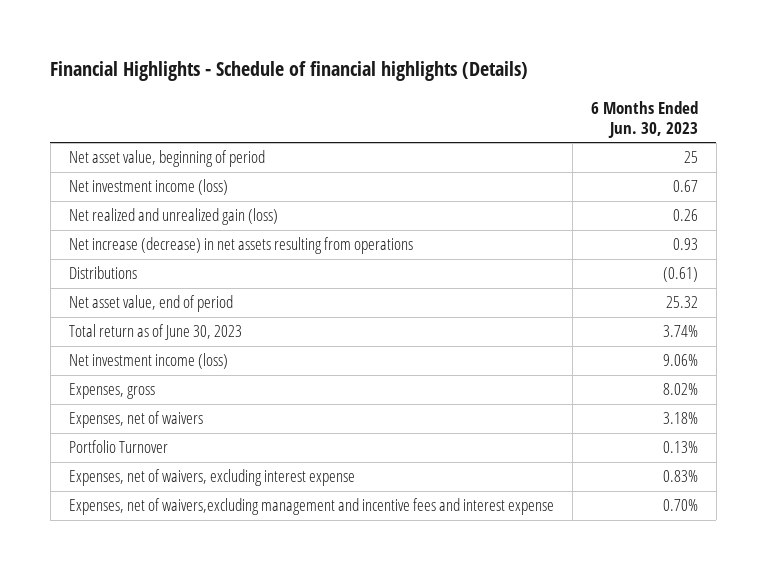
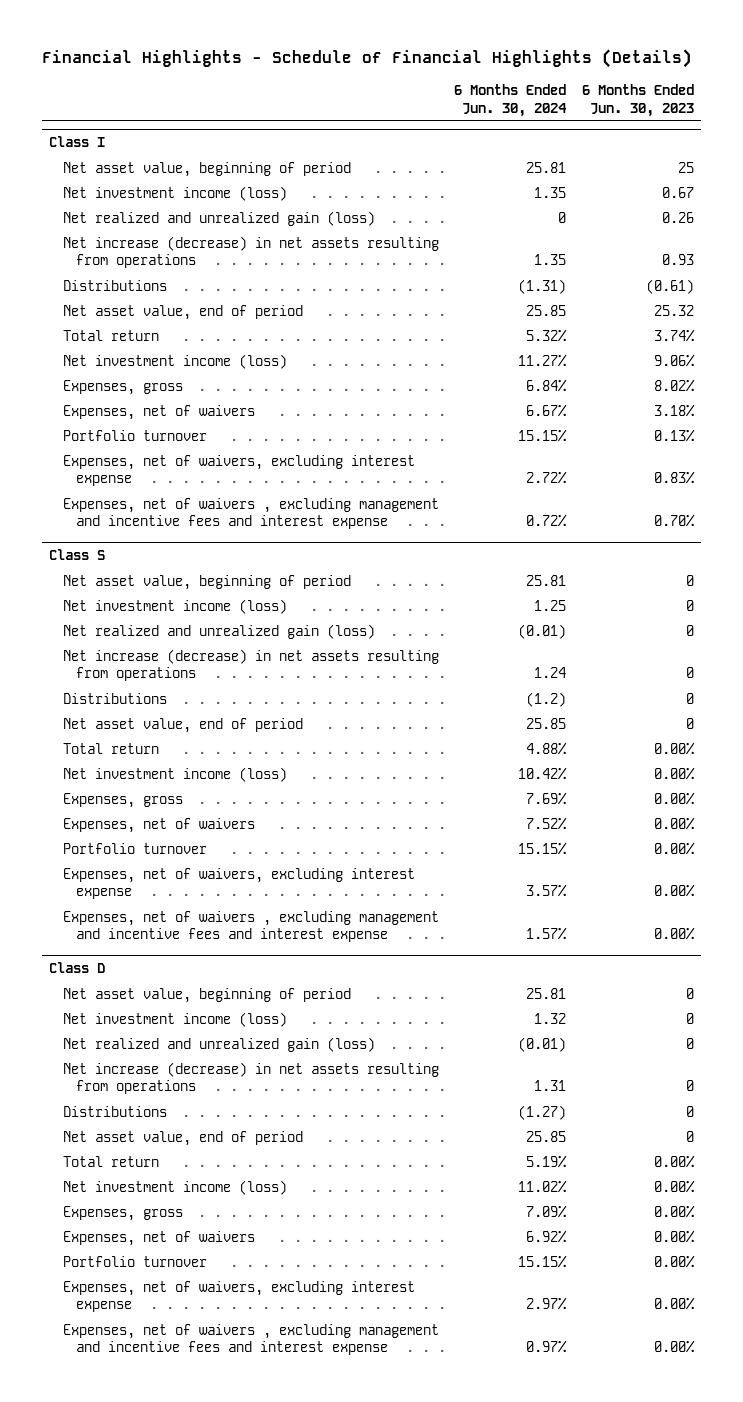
[50,61,529,82] Financial Highlights - Schedule of financial highlights (Details) -> [41,49,692,69] Financial Highlights - Schedule of Financial Highlights (Details)
none -> [454,83,568,117] 6 Months Ended Jun. 30, 2024
none -> [49,136,106,148] Class I
[68,324,242,341] Total return as of June 30, 2023 -> [62,329,159,341] Total return
[68,440,168,454] Portfolio Turnover -> [62,429,207,441] Portfolio turnover
[68,498,554,516] Expenses, net of waivers,excluding management and incentive fees and interest expense -> [62,497,439,530] Expenses, net of waivers , excluding management and incentive fees and interest expense
none -> [49,549,106,561] Class S
none -> [62,574,351,590] Net asset value, beginning of period
none -> [62,598,287,614] Net investment income (loss)
none -> [62,623,375,639] Net realized and unrealized gain (loss)
none -> [62,648,439,682] Net increase (decrease) in net assets resulting from operations
none -> [62,692,167,704] Distributions
none -> [62,717,303,733] Net asset value, end of period
none -> [62,742,159,754] Total return
none -> [62,766,287,782] Net investment income (loss)
none -> [62,792,183,808] Expenses, gross
none -> [62,817,255,833] Expenses, net of waivers
none -> [62,842,207,854] Portfolio turnover
none -> [62,867,415,900] Expenses, net of waivers, excluding interest expense
none -> [62,910,439,943] Expenses, net of waivers , excluding management and incentive fees and interest expense
none -> [49,962,106,974] Class D
none -> [62,987,351,1003] Net asset value, beginning of period
none -> [62,1011,287,1027] Net investment income (loss)
none -> [62,1036,375,1052] Net realized and unrealized gain (loss)
none -> [62,1061,439,1095] Net increase (decrease) in net assets resulting from operations
none -> [62,1105,167,1117] Distributions
none -> [62,1130,303,1146] Net asset value, end of period
none -> [62,1155,159,1167] Total return
none -> [62,1179,287,1195] Net investment income (loss)
none -> [62,1205,183,1221] Expenses, gross
none -> [62,1230,255,1246] Expenses, net of waivers
none -> [62,1255,207,1267] Portfolio turnover
none -> [62,1280,415,1313] Expenses, net of waivers, excluding interest expense
none -> [62,1323,439,1356] Expenses, net of waivers , excluding management and incentive fees and interest expense

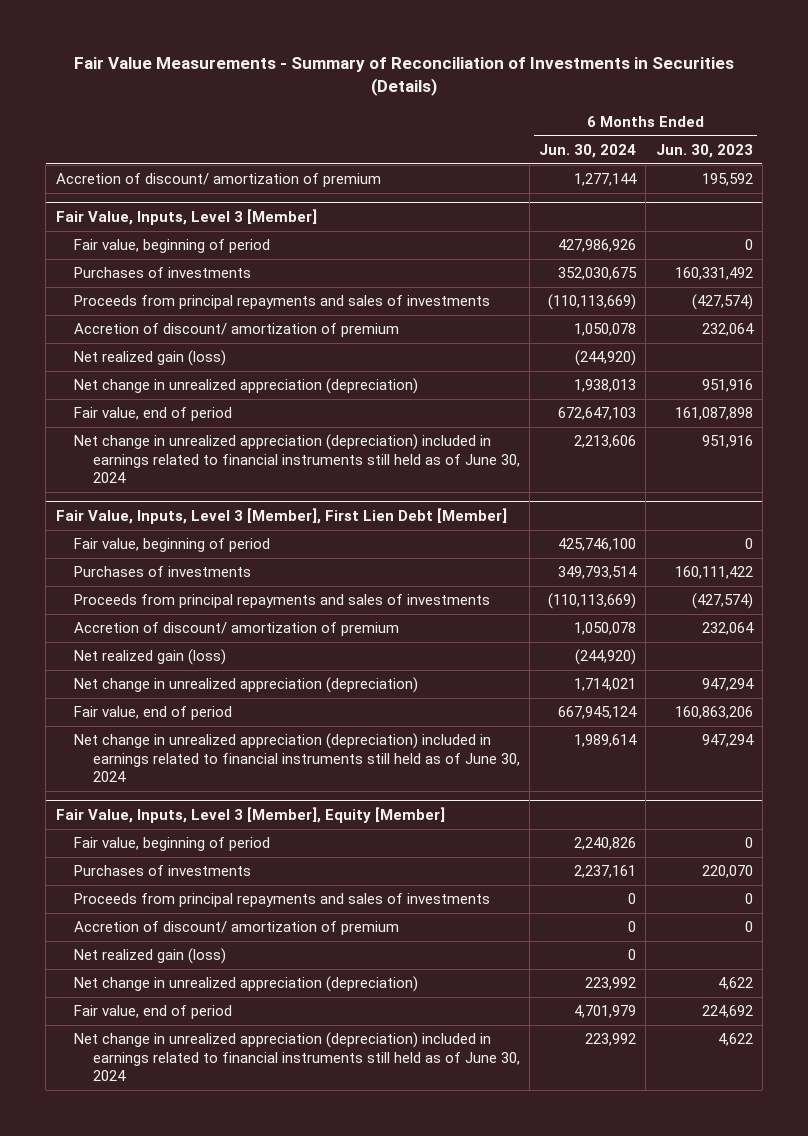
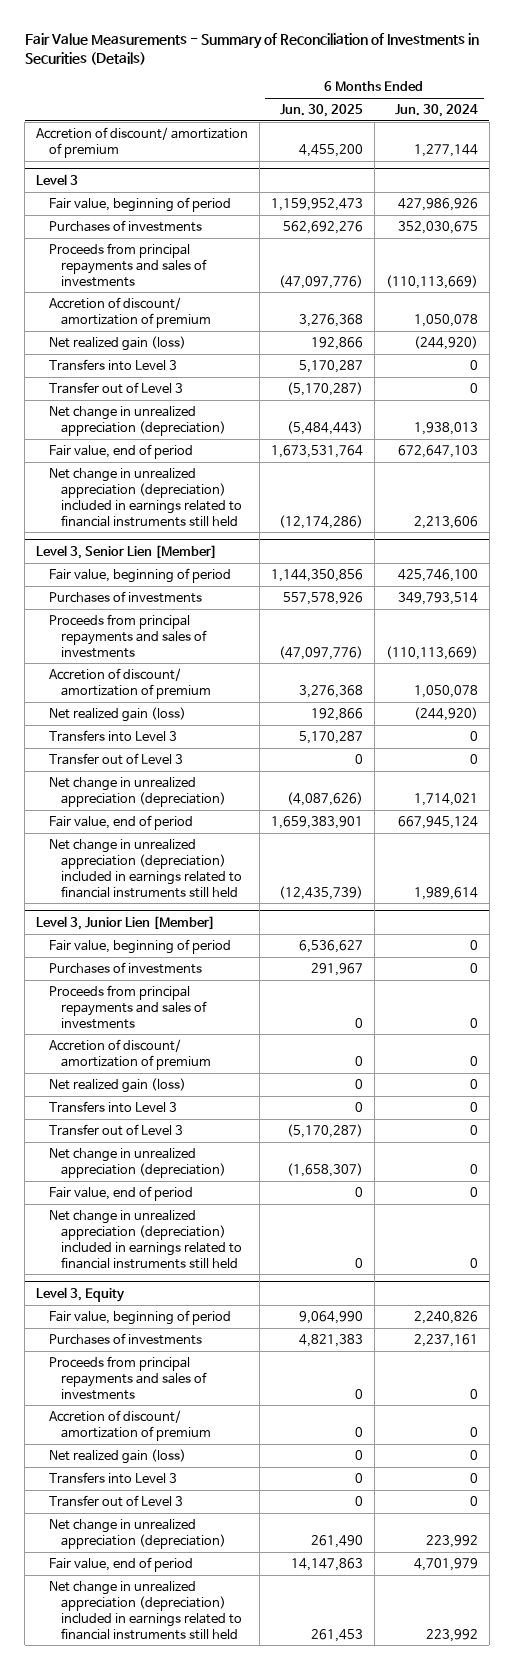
[655,143,753,158] Jun. 30, 2023 -> none
none -> [280,104,364,118] Jun. 30, 2025
[55,208,317,225] Fair Value, Inputs, Level 3 [Member] -> [36,173,79,185] Level 3
none -> [48,358,177,371] Transfers into Level 3
none -> [48,381,183,394] Transfer out of Level 3
[55,507,507,524] Fair Value, Inputs, Level 3 [Member], First Lien Debt [Member] -> none
[74,434,520,484] Net change in unrealized appreciation (depreciation) included in earnings related to financial instruments still held as of June 30, 2024 -> [48,467,243,527] Net change in unrealized appreciation (depreciation) included in earnings related to financial instruments still held
none -> [36,544,218,559] Level 3, Senior Lien [Member]
none -> [48,729,177,742] Transfers into Level 3
none -> [48,752,183,765] Transfer out of Level 3
[55,806,445,823] Fair Value, Inputs, Level 3 [Member], Equity [Member] -> none
[74,733,520,783] Net change in unrealized appreciation (depreciation) included in earnings related to financial instruments still held as of June 30, 2024 -> [48,838,243,898] Net change in unrealized appreciation (depreciation) included in earnings related to financial instruments still held
none -> [36,915,216,930] Level 3, Junior Lien [Member]
none -> [48,938,231,954] Fair value, beginning of period
none -> [48,961,202,974] Purchases of investments
none -> [48,984,208,1029] Proceeds from principal repayments and sales of investments
none -> [48,1038,212,1070] Accretion of discount/ amortization of premium
none -> [48,1077,186,1093] Net realized gain (loss)
none -> [48,1100,177,1113] Transfers into Level 3
none -> [48,1123,183,1136] Transfer out of Level 3
none -> [48,1147,227,1178] Net change in unrealized appreciation (depreciation)
none -> [48,1185,193,1201] Fair value, end of period
none -> [48,1209,243,1269] Net change in unrealized appreciation (depreciation) included in earnings related to financial instruments still held
none -> [36,1286,126,1302] Level 3, Equity
none -> [48,1471,177,1484] Transfers into Level 3
none -> [48,1494,183,1507] Transfer out of Level 3
[74,1032,520,1082] Net change in unrealized appreciation (depreciation) included in earnings related to financial instruments still held as of June 30, 2024 -> [48,1580,243,1640] Net change in unrealized appreciation (depreciation) included in earnings related to financial instruments still held

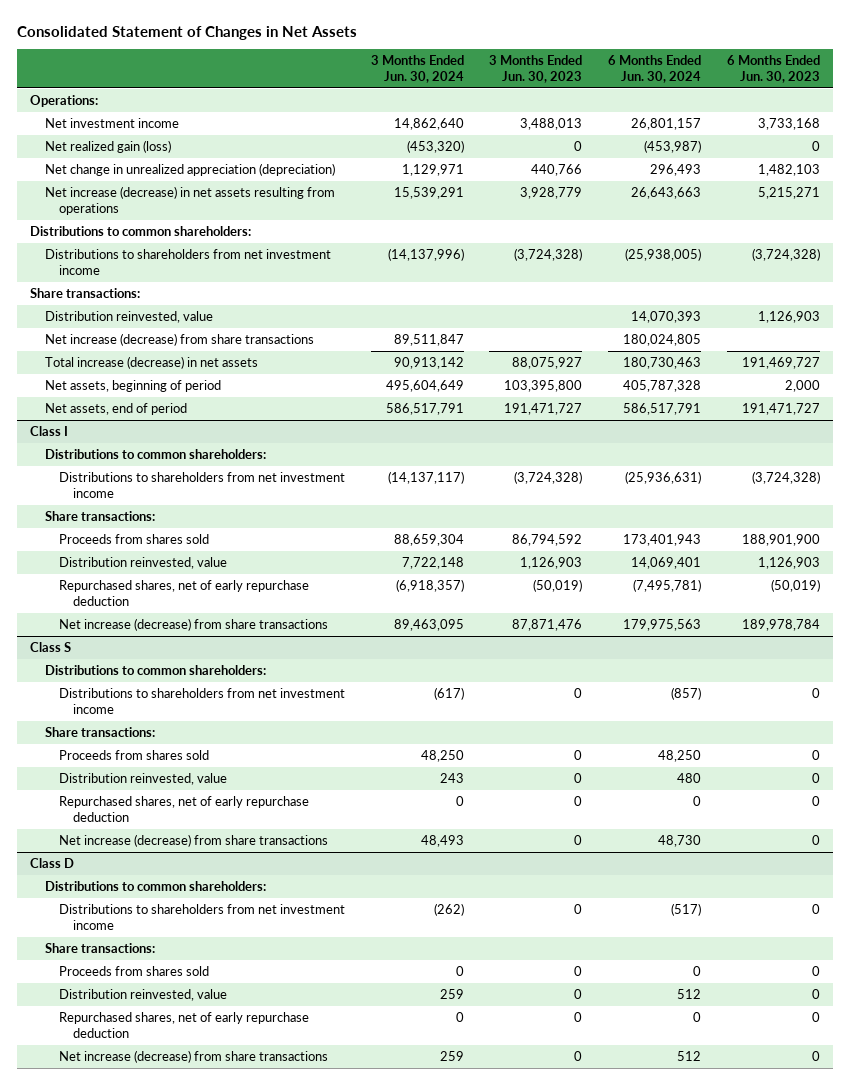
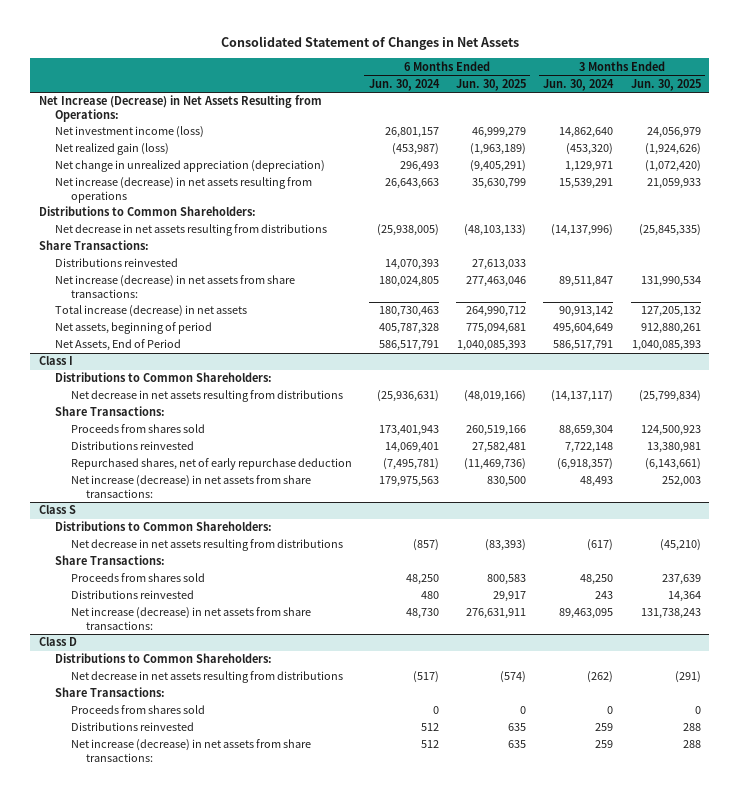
[489,54,583,83] 3 Months Ended Jun. 30, 2023 -> none
[726,54,820,83] 6 Months Ended Jun. 30, 2023 -> none
none -> [456,78,527,91] Jun. 30, 2025
none -> [630,78,701,91] Jun. 30, 2025
[30,94,99,107] Operations: -> [38,95,322,122] Net Increase (Decrease) in Net Assets Resulting from Operations:
[44,117,179,128] Net investment income -> [54,126,204,139] Net investment income (loss)
[30,225,252,236] Distributions to common shareholders: -> [38,206,256,217] Distributions to Common Shareholders:
[44,248,331,275] Distributions to shareholders from net investment income -> [54,224,327,237] Net decrease in net assets resulting from distributions
[30,287,141,298] Share transactions: -> [38,240,149,251] Share Transactions:
[44,310,213,323] Distribution reinvested, value -> [54,258,178,268] Distributions reinvested
[44,332,314,346] Net increase (decrease) from share transactions -> [54,275,295,298] Net increase (decrease) in net assets from share transactions:
[44,402,187,415] Net assets, end of period -> [54,339,181,352] Net Assets, End of Period
[44,448,266,459] Distributions to common shareholders: -> [54,372,272,383] Distributions to Common Shareholders:
[58,471,345,498] Distributions to shareholders from net investment income -> [70,390,343,403] Net decrease in net assets resulting from distributions
[44,510,155,521] Share transactions: -> [54,406,165,417] Share Transactions:
[58,556,227,569] Distribution reinvested, value -> [70,441,194,451] Distributions reinvested
[58,617,328,631] Net increase (decrease) from share transactions -> [70,475,311,498] Net increase (decrease) in net assets from share transactions:
[393,618,464,631] 89,463,095 -> [580,476,614,488] 48,493
[44,664,266,675] Distributions to common shareholders: -> [54,521,272,532] Distributions to Common Shareholders:
[58,687,345,714] Distributions to shareholders from net investment income -> [70,539,343,552] Net decrease in net assets resulting from distributions
[44,726,155,737] Share transactions: -> [54,555,165,566] Share Transactions:
[58,795,309,822] Repurchased shares, net of early repurchase deduction -> none
[58,772,227,785] Distribution reinvested, value -> [70,590,194,600] Distributions reinvested
[58,833,328,847] Net increase (decrease) from share transactions -> [70,607,311,630] Net increase (decrease) in net assets from share transactions:
[420,834,464,847] 48,493 -> [559,608,614,620] 89,463,095
[44,880,266,891] Distributions to common shareholders: -> [54,653,272,664] Distributions to Common Shareholders:
[58,903,345,930] Distributions to shareholders from net investment income -> [70,671,343,684] Net decrease in net assets resulting from distributions
[44,942,155,953] Share transactions: -> [54,687,165,698] Share Transactions:
[58,1011,309,1038] Repurchased shares, net of early repurchase deduction -> none
[58,988,227,1001] Distribution reinvested, value -> [70,722,194,732] Distributions reinvested
[58,1049,328,1063] Net increase (decrease) from share transactions -> [70,739,311,762] Net increase (decrease) in net assets from share transactions:

